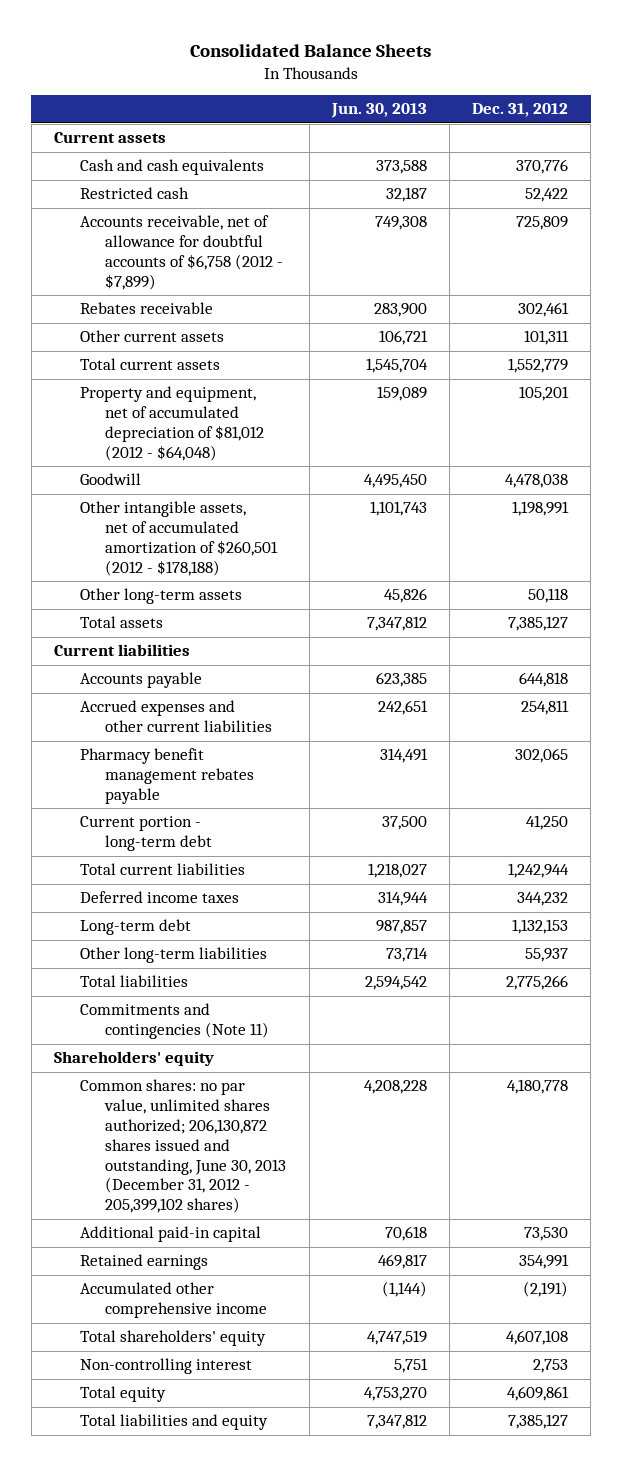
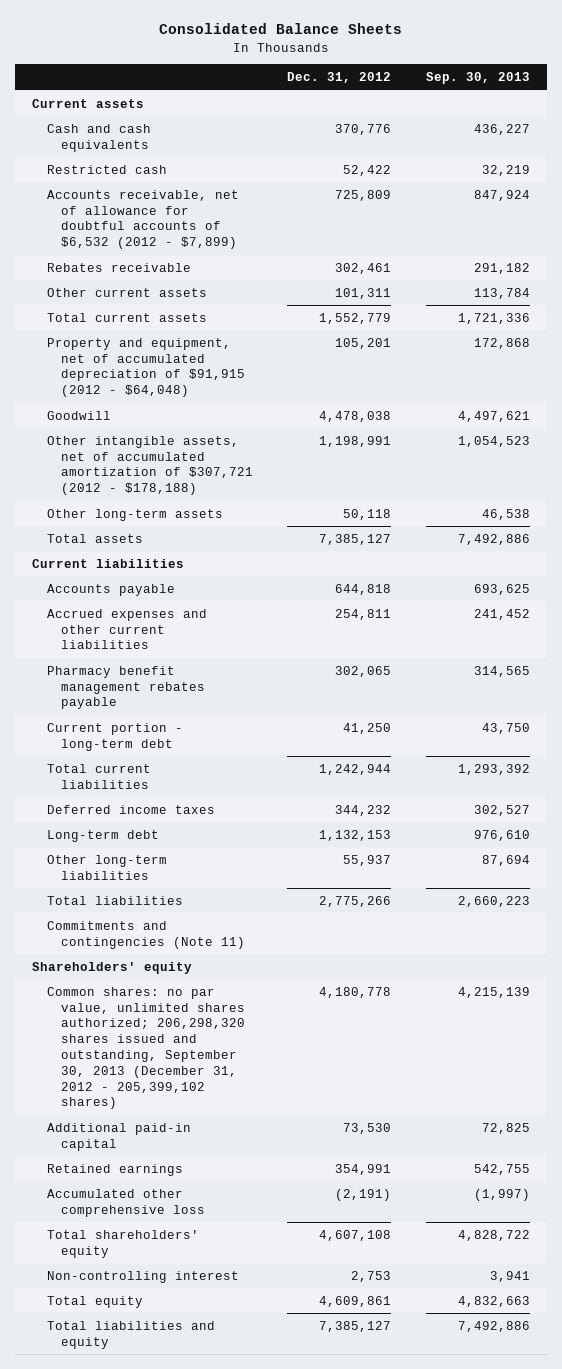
[330,103,427,119] Jun. 30, 2013 -> none
none -> [425,72,530,85] Sep. 30, 2013
[79,215,284,290] Accounts receivable, net of allowance for doubtful accounts of $6,758 (2012 - $7,899) -> [46,189,239,250] Accounts receivable, net of allowance for doubtful accounts of $6,532 (2012 - $7,899)
[79,386,265,461] Property and equipment, net of accumulated depreciation of $81,012 (2012 - $64,048) -> [46,337,246,398] Property and equipment, net of accumulated depreciation of $91,915 (2012 - $64,048)
[79,501,279,576] Other intangible assets, net of accumulated amortization of $260,501 (2012 - $178,188) -> [46,435,254,496] Other intangible assets, net of accumulated amortization of $307,721 (2012 - $178,188)
[79,1079,287,1214] Common shares: no par value, unlimited shares authorized; 206,130,872 shares issued and outstanding, June 30, 2013 (December 31, 2012 - 205,399,102 shares) -> [46,986,246,1110] Common shares: no par value, unlimited shares authorized; 206,298,320 shares issued and outstanding, September 30, 2013 (December 31, 2012 - 205,399,102 shares)
[79,1282,268,1319] Accumulated other comprehensive income -> [46,1188,206,1217] Accumulated other comprehensive loss

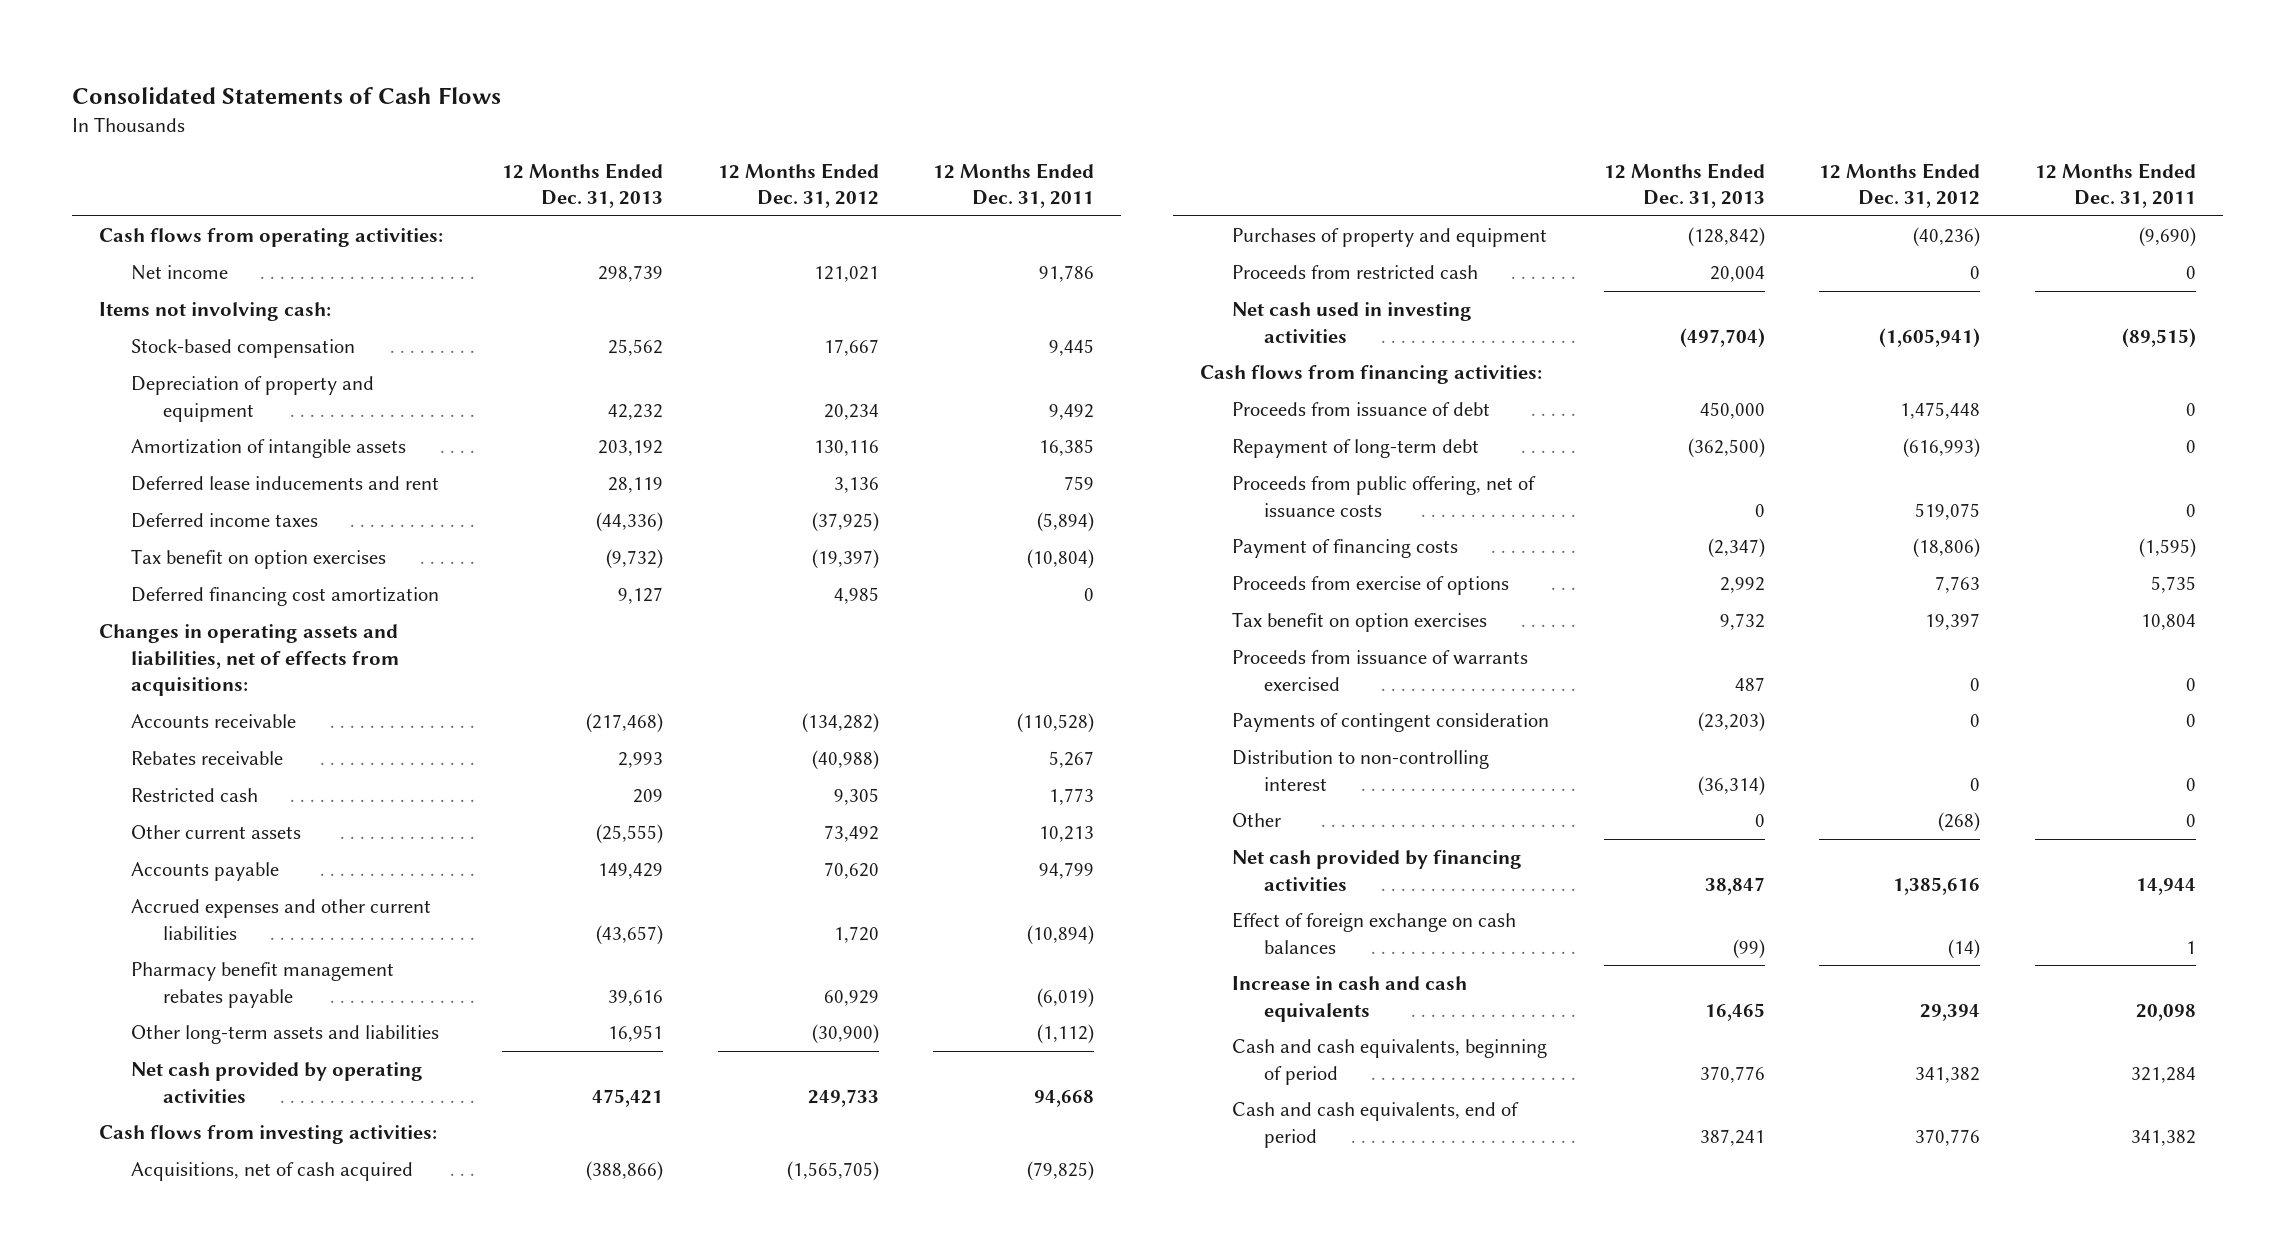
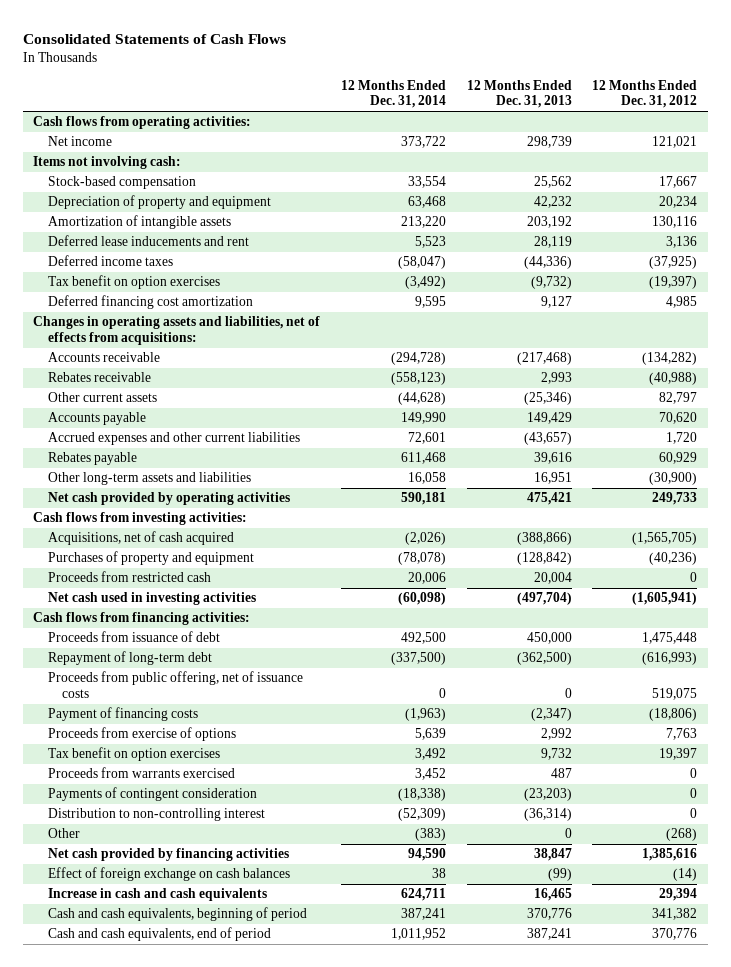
[933,162,1095,209] 12 Months Ended Dec. 31, 2011 -> none
none -> [340,79,446,109] 12 Months Ended Dec. 31, 2014
[130,788,258,803] Restricted cash -> none
[596,824,664,845] (25,555) -> [523,392,572,406] (25,346)
[823,825,879,843] 73,492 -> [659,392,698,405] 82,797
[130,962,394,1008] Pharmacy benefit management rebates payable -> [47,452,137,466] Rebates payable
[1232,650,1529,691] Proceeds from issuance of warrants exercised -> [47,767,235,779] Proceeds from warrants exercised

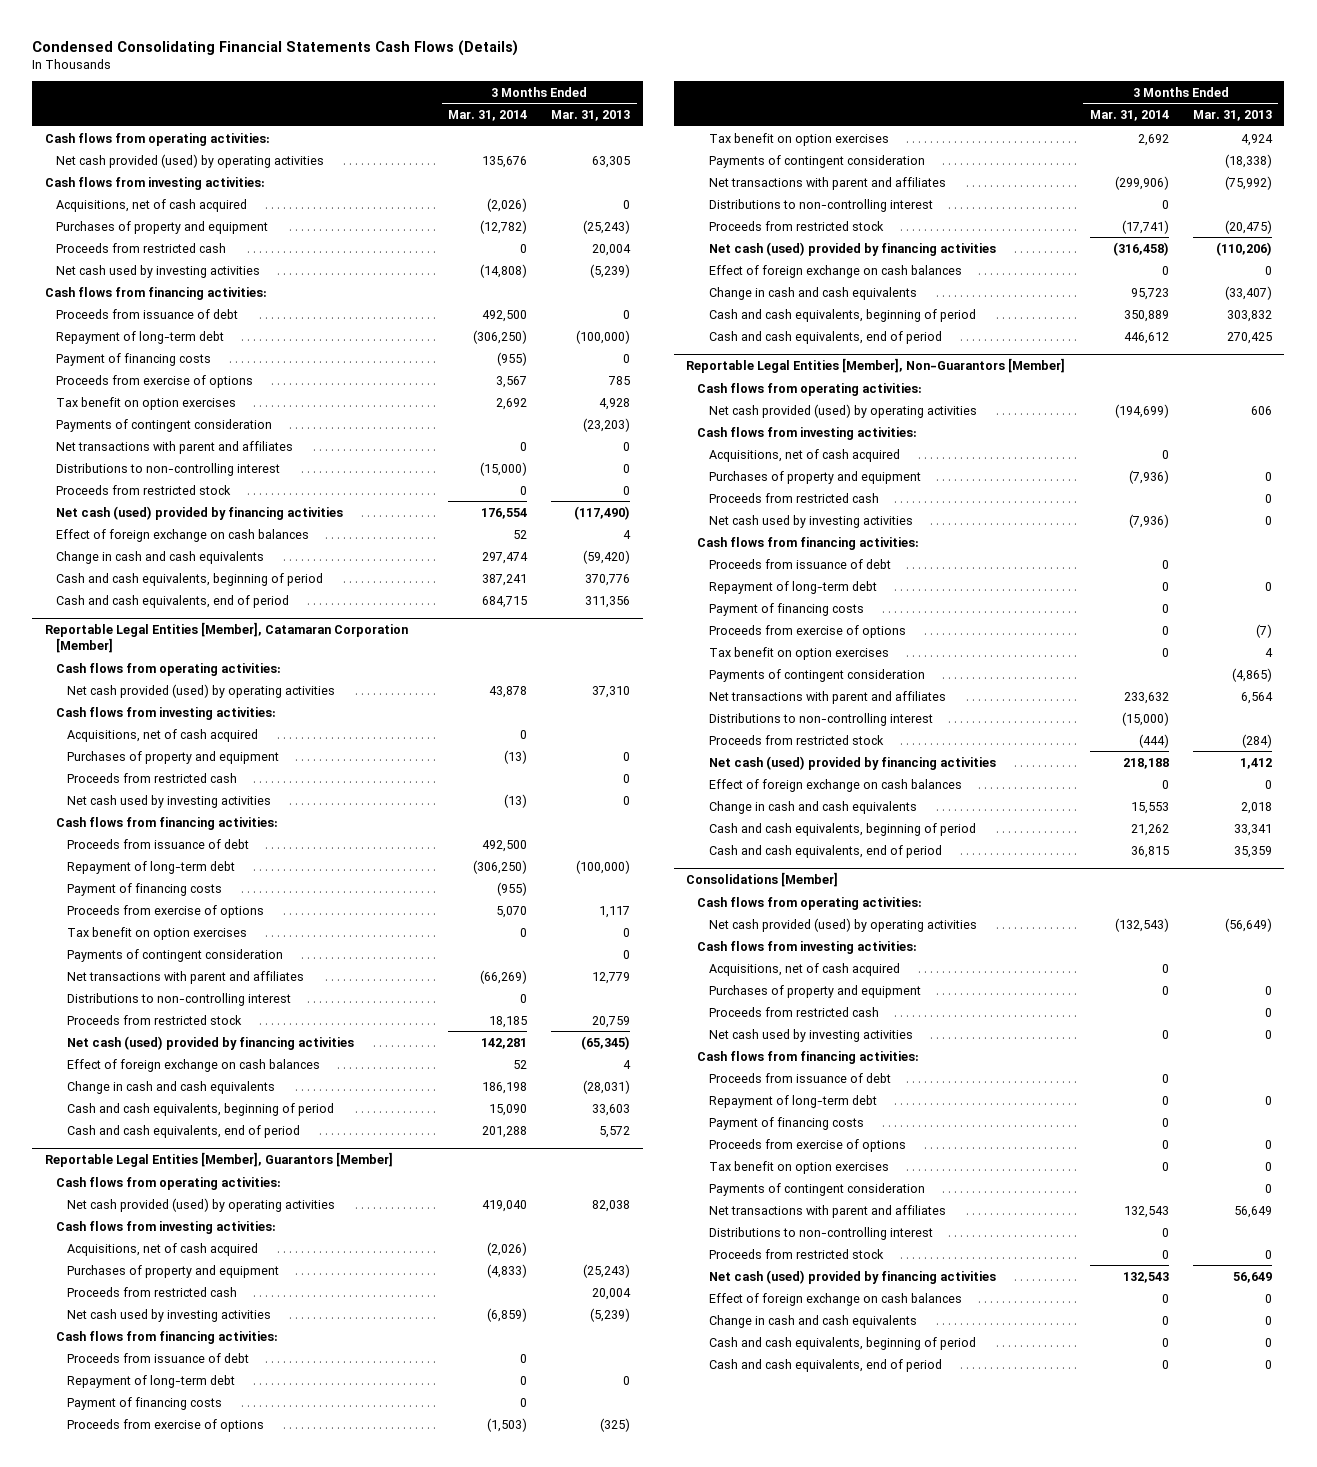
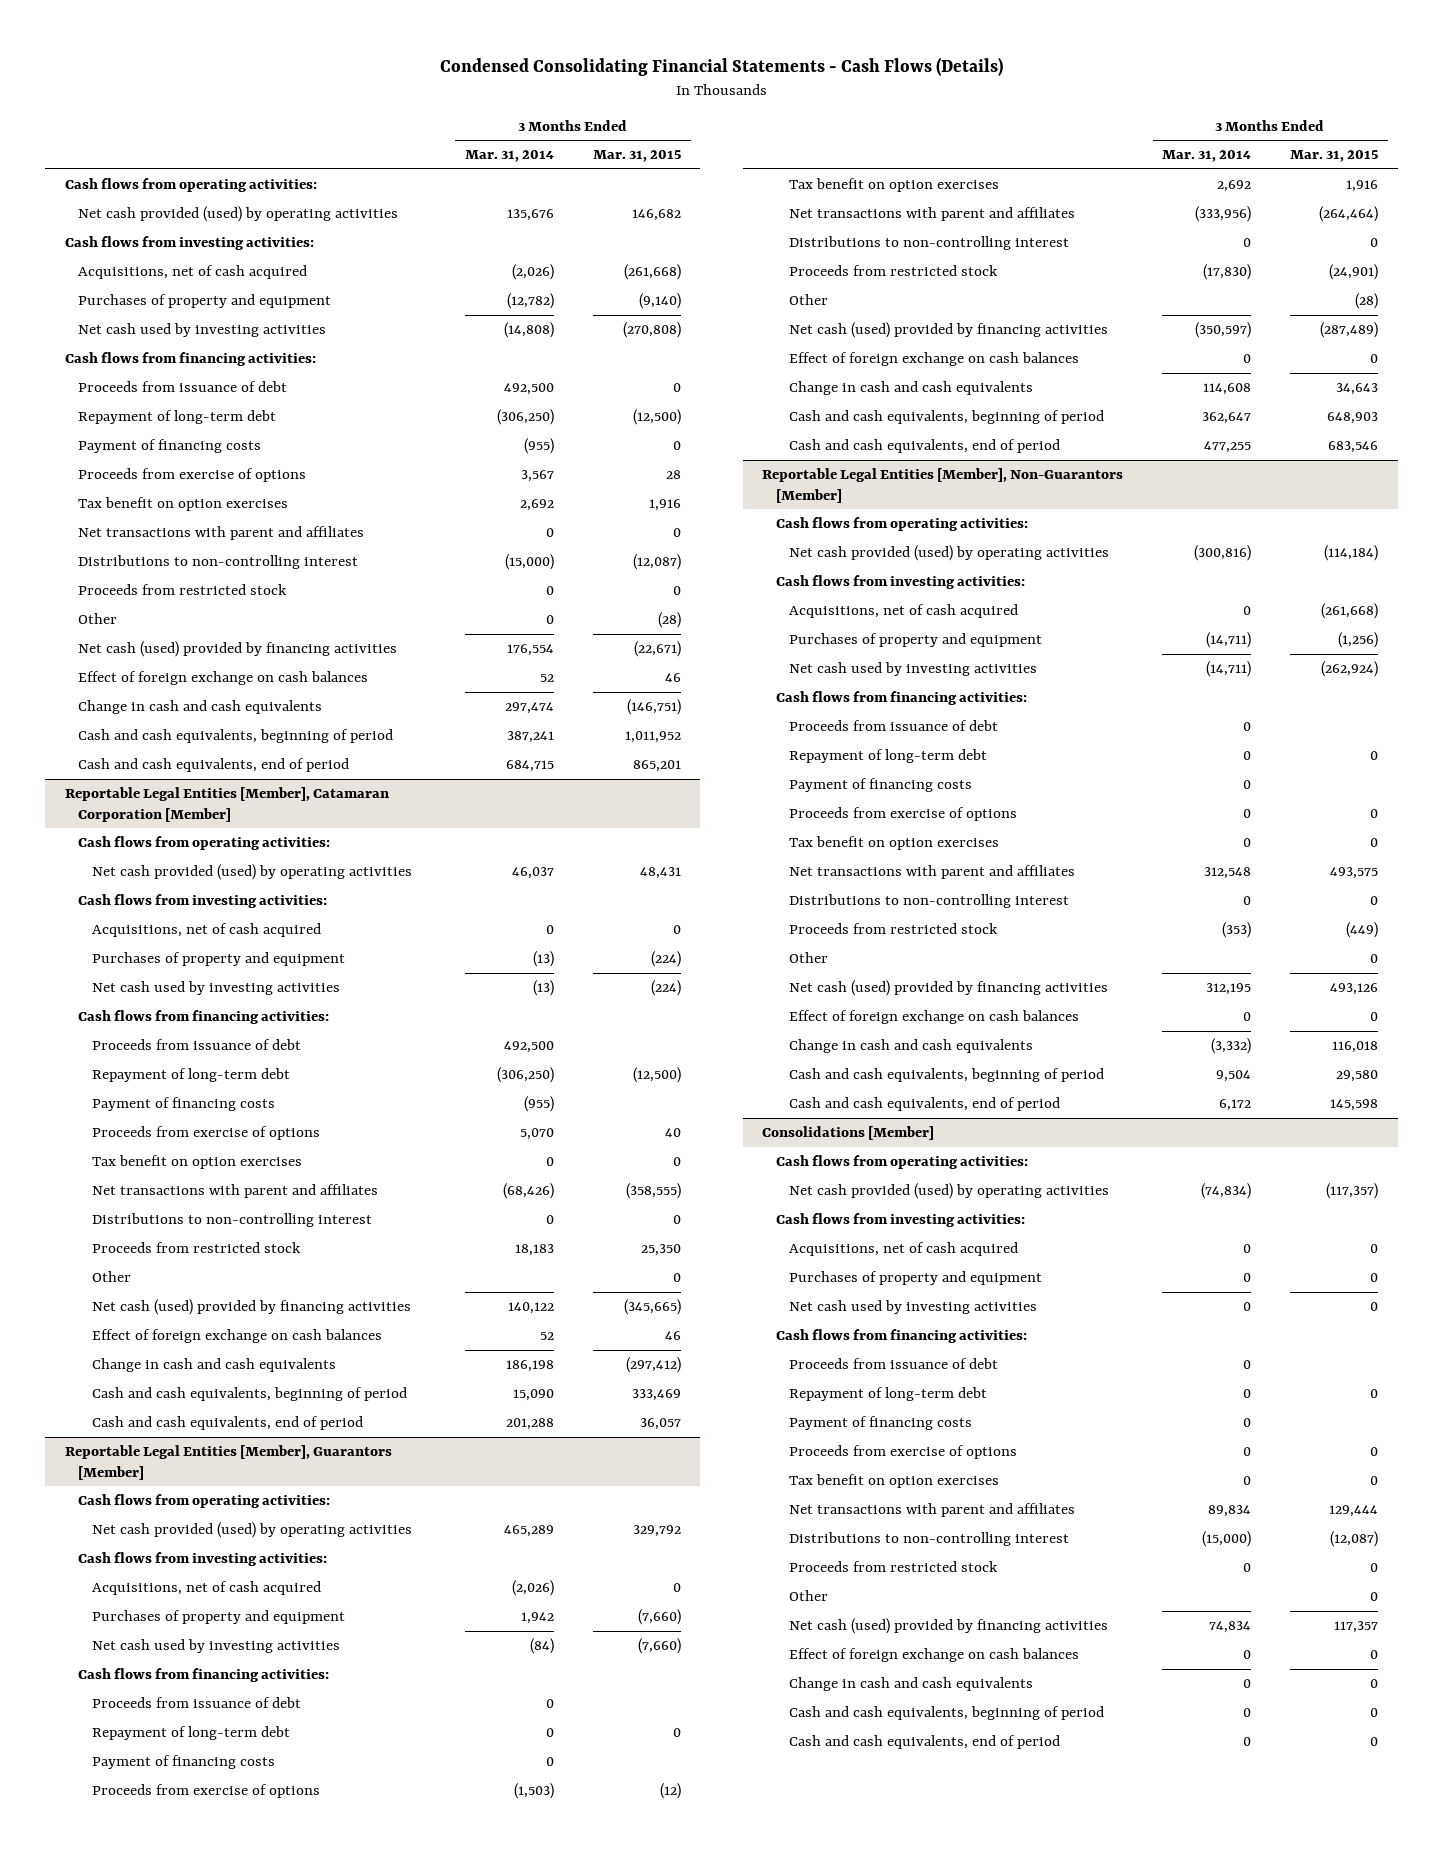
[32,39,519,56] Condensed Consolidating Financial Statements Cash Flows (Details) -> [439,56,1003,76] Condensed Consolidating Financial Statements - Cash Flows (Details)
[551,109,631,121] Mar. 31, 2013 -> none
none -> [592,150,681,163] Mar. 31, 2015
[55,242,226,253] Proceeds from restricted cash -> none
[55,418,272,432] Payments of contingent consideration -> none
none -> [78,613,118,625] Other
[488,685,527,698] 43,878 -> [511,867,554,880] 46,037
[66,772,237,783] Proceeds from restricted cash -> none
[66,948,283,962] Payments of contingent consideration -> none
[479,969,527,984] (66,269) -> [502,1183,554,1200] (68,426)
[488,1015,527,1028] 18,185 -> [514,1244,554,1257] 18,183
none -> [91,1271,131,1283] Other
[480,1037,527,1049] 142,281 -> [507,1302,554,1315] 140,122
[481,1199,527,1212] 419,040 -> [503,1525,554,1538] 465,289
[66,1286,237,1297] Proceeds from restricted cash -> none
[486,1263,527,1278] (4,833) -> [520,1612,554,1625] 1,942
[486,1307,527,1322] (6,859) -> [529,1638,554,1655] (84)
[708,154,925,168] Payments of contingent consideration -> none
[1114,175,1169,190] (299,906) -> [1195,206,1252,223] (333,956)
[1121,219,1169,234] (17,741) -> [1203,264,1252,281] (17,830)
none -> [789,294,829,306] Other
[1112,241,1169,256] (316,458) -> [1195,322,1252,339] (350,597)
[1130,287,1169,300] 95,723 -> [1203,383,1252,396] 114,608
[1123,309,1169,322] 350,889 -> [1202,412,1252,425] 362,647
[1123,331,1169,344] 446,612 -> [1204,441,1252,454] 477,255
[1114,403,1169,418] (194,699) -> [1194,545,1252,562] (300,816)
[708,492,879,503] Proceeds from restricted cash -> none
[1128,469,1169,484] (7,936) -> [1206,632,1252,649] (14,711)
[1128,513,1169,528] (7,936) -> [1206,661,1252,678] (14,711)
[708,668,925,682] Payments of contingent consideration -> none
[1123,691,1169,704] 233,632 -> [1204,867,1252,880] 312,548
[1121,711,1169,726] (15,000) -> [1243,896,1252,906] 0
[1138,733,1169,748] (444) -> [1222,922,1252,939] (353)
none -> [789,952,829,964] Other
[1122,757,1169,769] 218,188 -> [1206,983,1252,996] 312,195
[1130,801,1169,814] 15,553 -> [1211,1038,1252,1055] (3,332)
[1130,823,1169,836] 21,262 -> [1216,1070,1252,1083] 9,504
[1130,845,1169,858] 36,815 -> [1219,1099,1252,1112] 6,172
[1114,917,1169,932] (132,543) -> [1201,1183,1252,1200] (74,834)
[708,1006,879,1017] Proceeds from restricted cash -> none
[708,1182,925,1196] Payments of contingent consideration -> none
[1123,1205,1169,1218] 132,543 -> [1208,1505,1252,1518] 89,834
[1161,1227,1169,1237] 0 -> [1202,1531,1252,1548] (15,000)
none -> [789,1590,829,1602] Other
[1122,1271,1169,1283] 132,543 -> [1209,1621,1252,1634] 74,834

